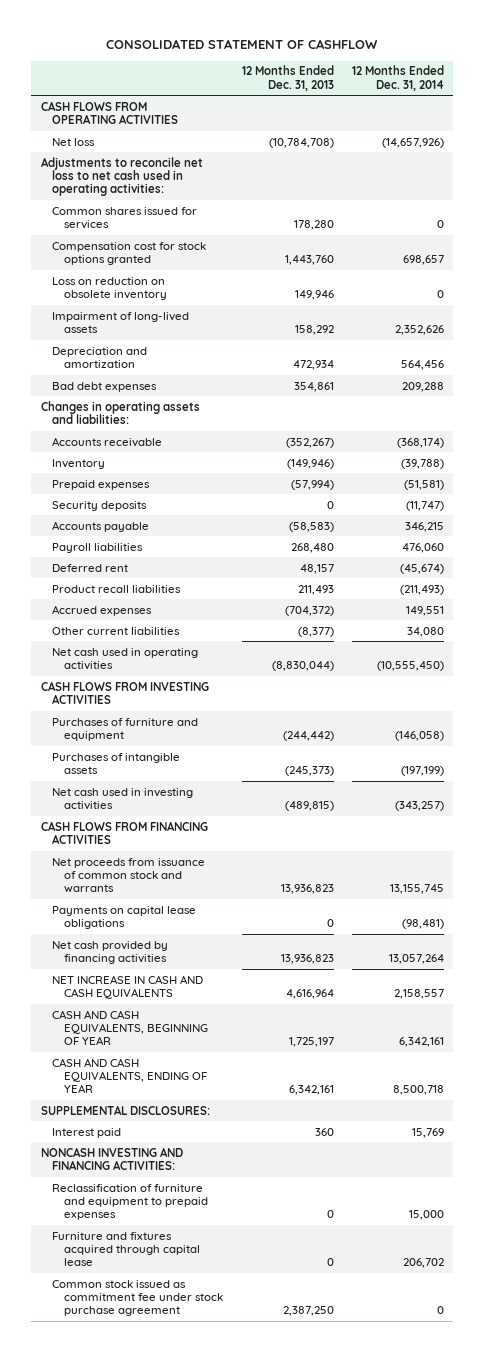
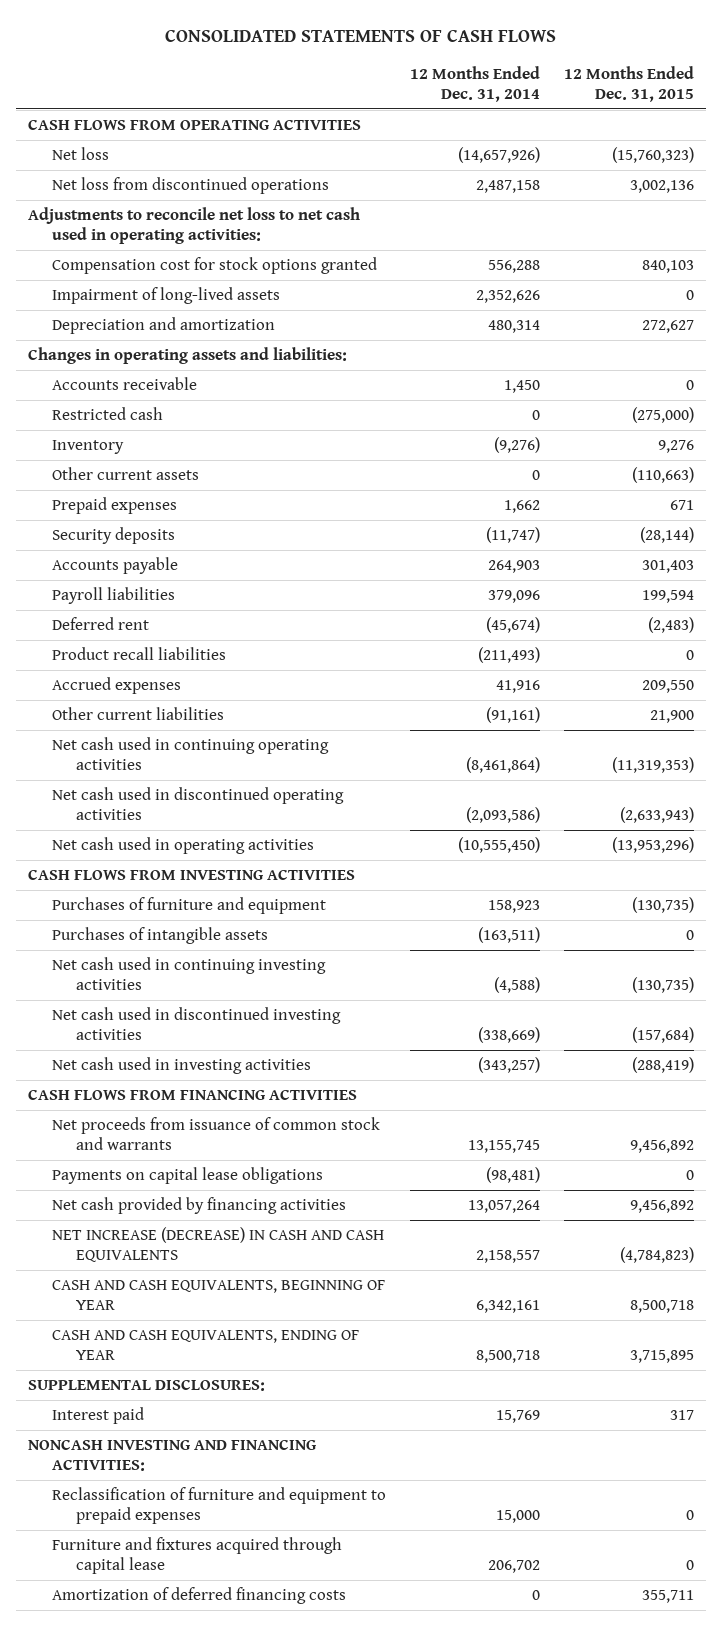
[106,39,379,50] CONSOLIDATED STATEMENT OF CASHFLOW -> [165,29,557,43] CONSOLIDATED STATEMENTS OF CASH FLOWS
[241,65,334,91] 12 Months Ended Dec. 31, 2013 -> none
none -> [563,65,694,102] 12 Months Ended Dec. 31, 2015
none -> [52,177,330,195] Net loss from discontinued operations
[52,206,198,230] Common shares issued for services -> none
[52,276,168,301] Loss on reduction on obsolete inventory -> none
[403,255,445,266] 698,657 -> [488,260,541,274] 556,288
[52,381,158,392] Bad debt expenses -> none
[401,360,445,371] 564,456 -> [488,320,541,334] 480,314
[397,437,445,448] (368,174) -> [504,380,541,394] 1,450
none -> [52,407,164,421] Restricted cash
[401,458,445,469] (39,788) -> [494,437,541,454] (9,276)
none -> [52,467,200,481] Other current assets
[404,479,445,490] (51,581) -> [504,500,541,514] 1,662
[405,521,445,532] 346,215 -> [488,560,541,574] 264,903
[402,542,445,553] 476,060 -> [488,590,541,604] 379,096
[406,605,445,616] 149,551 -> [496,680,541,694] 41,916
[407,626,445,637] 34,080 -> [486,707,541,724] (91,161)
none -> [52,737,330,770] Net cash used in continuing operating activities
none -> [52,787,345,820] Net cash used in discontinued operating activities
[395,731,445,742] (146,058) -> [488,900,541,914] 158,923
[401,766,445,777] (197,199) -> [478,927,541,944] (163,511)
none -> [52,957,327,990] Net cash used in continuing investing activities
none -> [52,1007,342,1040] Net cash used in discontinued investing activities
[52,974,204,1000] NET INCREASE IN CASH AND CASH EQUIVALENTS -> [52,1227,385,1262] NET INCREASE (DECREASE) IN CASH AND CASH EQUIVALENTS
[52,1279,224,1317] Common stock issued as commitment fee under stock purchase agreement -> none
none -> [52,1587,347,1605] Amortization of deferred financing costs

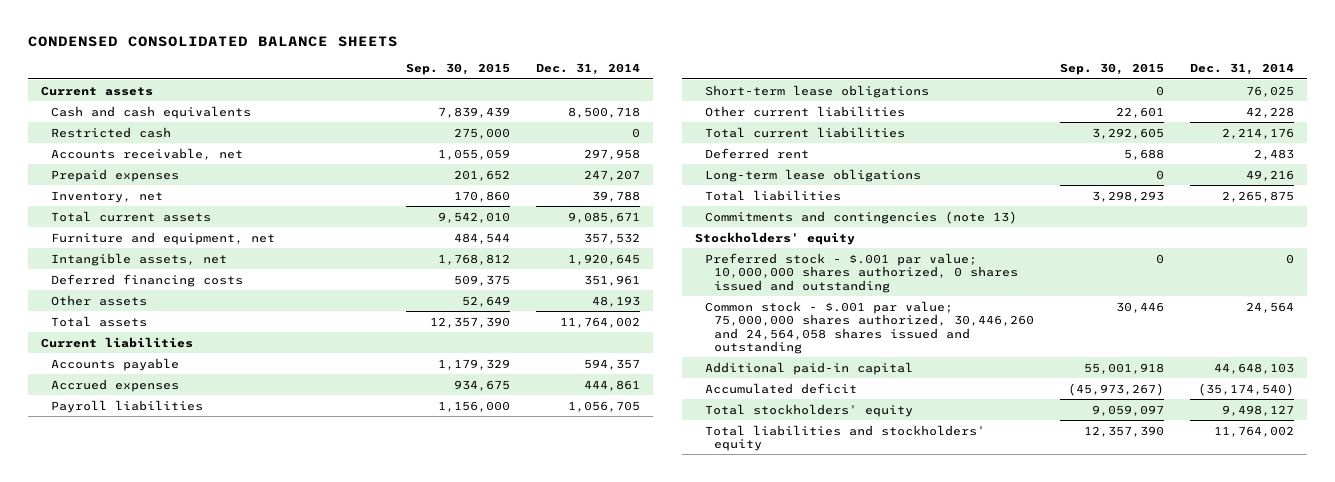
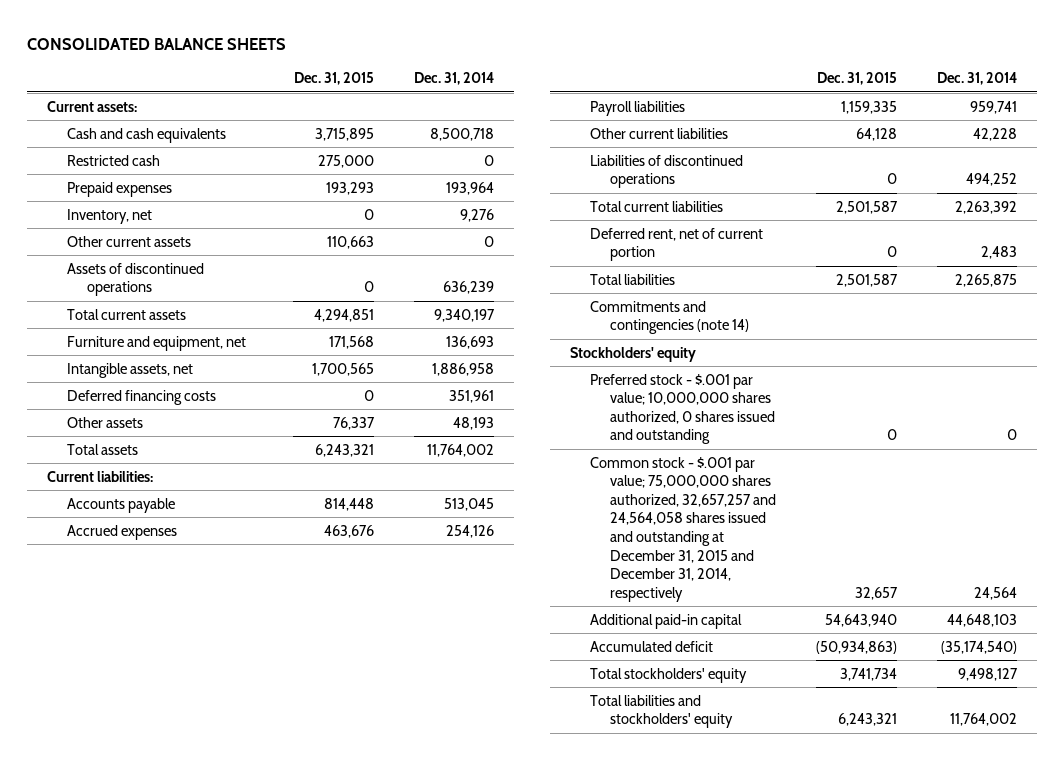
[28,36,399,48] CONDENSED CONSOLIDATED BALANCE SHEETS -> [27,38,287,51] CONSOLIDATED BALANCE SHEETS
[406,63,511,76] Sep. 30, 2015 -> none
none -> [294,72,375,86] Dec. 31, 2015
[40,85,153,96] Current assets -> [47,100,138,112] Current assets:
[50,147,243,160] Accounts receivable, net -> none
[583,169,640,181] 247,207 -> [446,181,495,195] 193,964
[591,190,640,202] 39,788 -> [460,208,495,222] 9,276
none -> [67,235,192,247] Other current assets
none -> [67,262,205,297] Assets of discontinued operations
[567,211,640,223] 9,085,671 -> [434,308,496,322] 9,340,197
[583,232,640,244] 357,532 -> [446,335,495,349] 136,693
[567,253,640,265] 1,920,645 -> [432,362,495,376] 1,886,958
[704,84,929,98] Short-term lease obligations -> none
[40,336,193,348] Current liabilities -> [47,470,154,482] Current liabilities:
[583,358,640,370] 594,357 -> [444,497,495,511] 513,045
[583,379,640,391] 444,861 -> [446,524,495,538] 254,126
[567,400,640,412] 1,056,705 -> [969,100,1017,114] 959,741
[704,168,921,182] Long-term lease obligations -> none
none -> [590,154,744,189] Liabilities of discontinued operations
[1221,127,1294,139] 2,214,176 -> [954,200,1017,214] 2,263,392
[704,147,809,159] Deferred rent -> [590,227,764,262] Deferred rent, net of current portion
[704,210,1017,224] Commitments and contingencies (note 13) -> [590,300,750,335] Commitments and contingencies (note 14)
[704,300,1035,355] Common stock - $.001 par value; 75,000,000 shares authorized, 30,446,260 and 24,564,058 shares issued and outstanding -> [590,456,777,602] Common stock - $.001 par value; 75,000,000 shares authorized, 32,657,257 and 24,564,058 shares issued and outstanding at December 31, 2015 and December 31, 2014, respectively

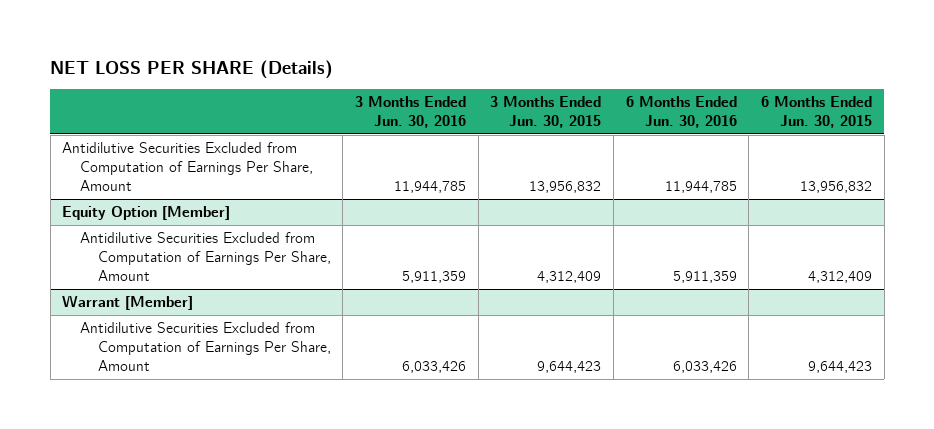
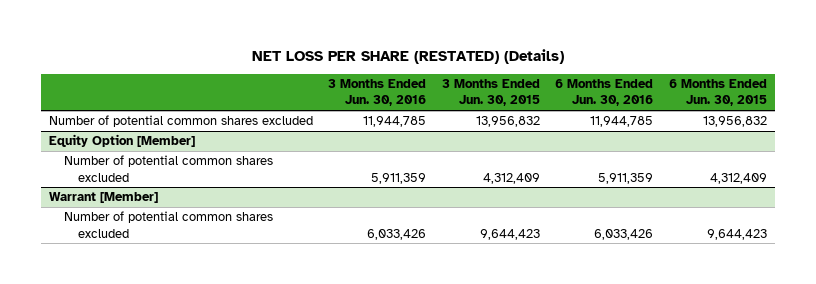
[50,59,334,79] NET LOSS PER SHARE (Details) -> [251,48,564,64] NET LOSS PER SHARE (RESTATED) (Details)
[62,142,314,191] Antidilutive Securities Excluded from Computation of Earnings Per Share, Amount -> [48,115,313,128] Number of potential common shares excluded
[80,232,331,281] Antidilutive Securities Excluded from Computation of Earnings Per Share, Amount -> [63,155,273,182] Number of potential common shares excluded
[80,322,331,371] Antidilutive Securities Excluded from Computation of Earnings Per Share, Amount -> [63,211,273,238] Number of potential common shares excluded

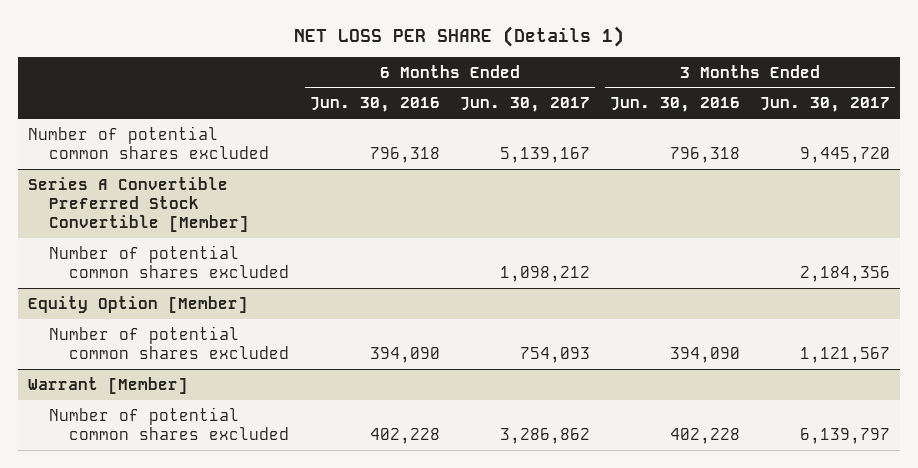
[251,48,564,64] NET LOSS PER SHARE (RESTATED) (Details) -> [294,25,625,47] NET LOSS PER SHARE (Details 1)
[441,78,540,107] 3 Months Ended Jun. 30, 2015 -> none
[668,78,767,107] 6 Months Ended Jun. 30, 2015 -> none
none -> [459,97,590,113] Jun. 30, 2017
none -> [759,97,890,113] Jun. 30, 2017
[363,116,427,128] 11,944,785 -> [669,147,740,164] 796,318
[590,116,654,128] 11,944,785 -> [369,147,440,164] 796,318
none -> [28,176,249,233] Series A Convertible Preferred Stock Convertible [Member]
none -> [48,244,290,279] Number of potential common shares excluded
[371,172,427,184] 5,911,359 -> [669,347,740,364] 394,090
[598,172,654,184] 5,911,359 -> [369,347,440,364] 394,090
[367,228,427,240] 6,033,426 -> [669,428,740,445] 402,228
[594,228,654,240] 6,033,426 -> [369,428,440,445] 402,228

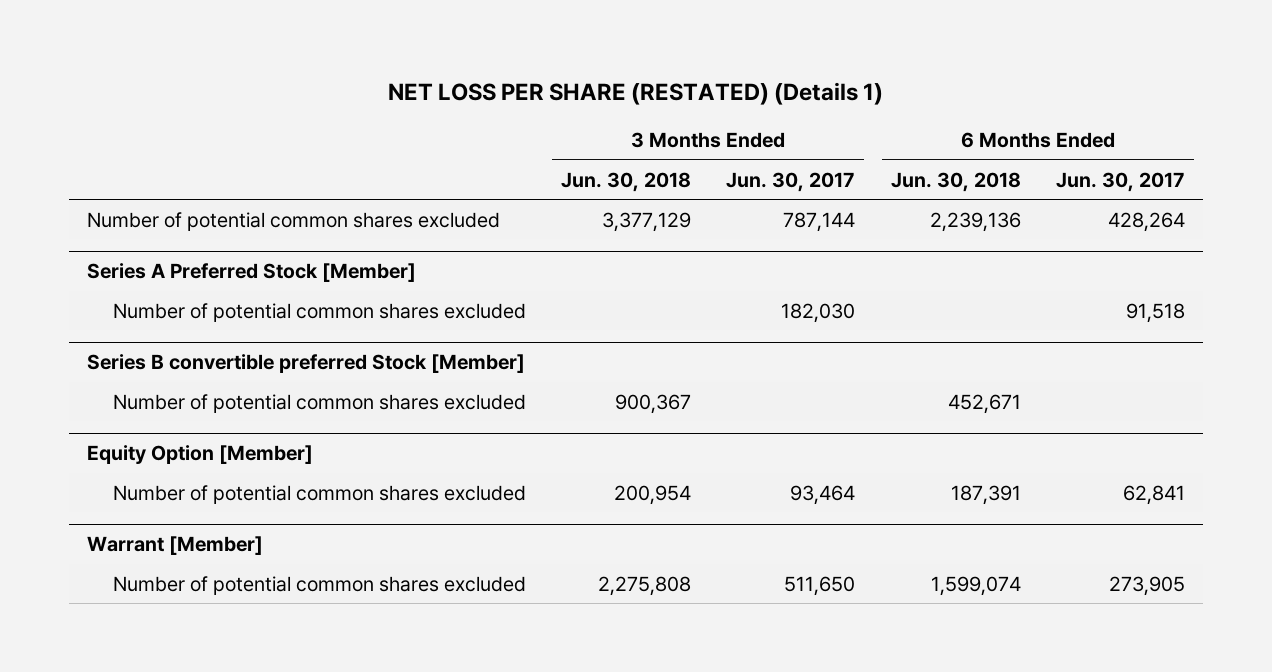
[294,25,625,47] NET LOSS PER SHARE (Details 1) -> [387,82,883,106] NET LOSS PER SHARE (RESTATED) (Details 1)
[309,97,440,113] Jun. 30, 2016 -> none
[609,97,740,113] Jun. 30, 2016 -> none
none -> [560,171,691,192] Jun. 30, 2018
none -> [890,171,1021,192] Jun. 30, 2018
[499,147,590,164] 5,139,167 -> [1107,211,1185,232] 428,264
[799,147,890,164] 9,445,720 -> [783,211,856,232] 787,144
[28,176,249,233] Series A Convertible Preferred Stock Convertible [Member] -> [86,263,416,283] Series A Preferred Stock [Member]
[499,266,590,283] 1,098,212 -> [1125,302,1185,323] 91,518
[799,266,890,283] 2,184,356 -> [781,302,856,323] 182,030
none -> [86,354,525,374] Series B convertible preferred Stock [Member]
none -> [112,393,526,413] Number of potential common shares excluded
[519,347,590,364] 754,093 -> [1122,484,1185,505] 62,841
[799,347,890,364] 1,121,567 -> [790,484,856,505] 93,464
[499,428,590,445] 3,286,862 -> [1108,575,1185,596] 273,905
[799,428,890,445] 6,139,797 -> [784,575,856,596] 511,650

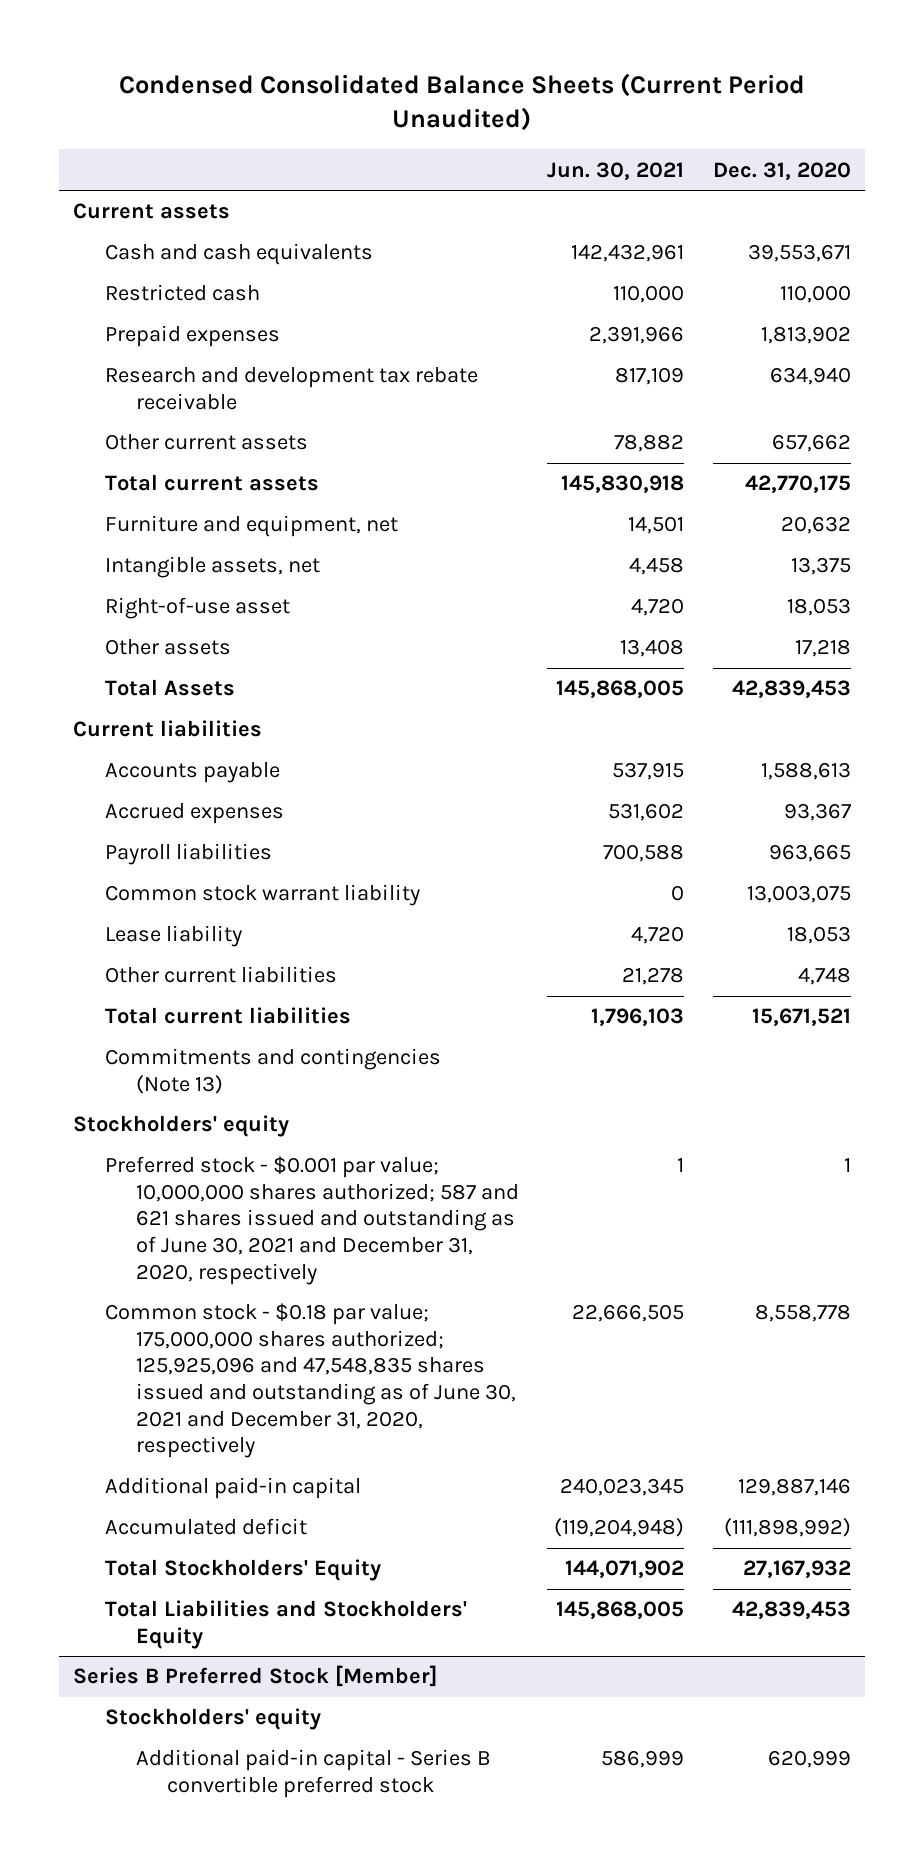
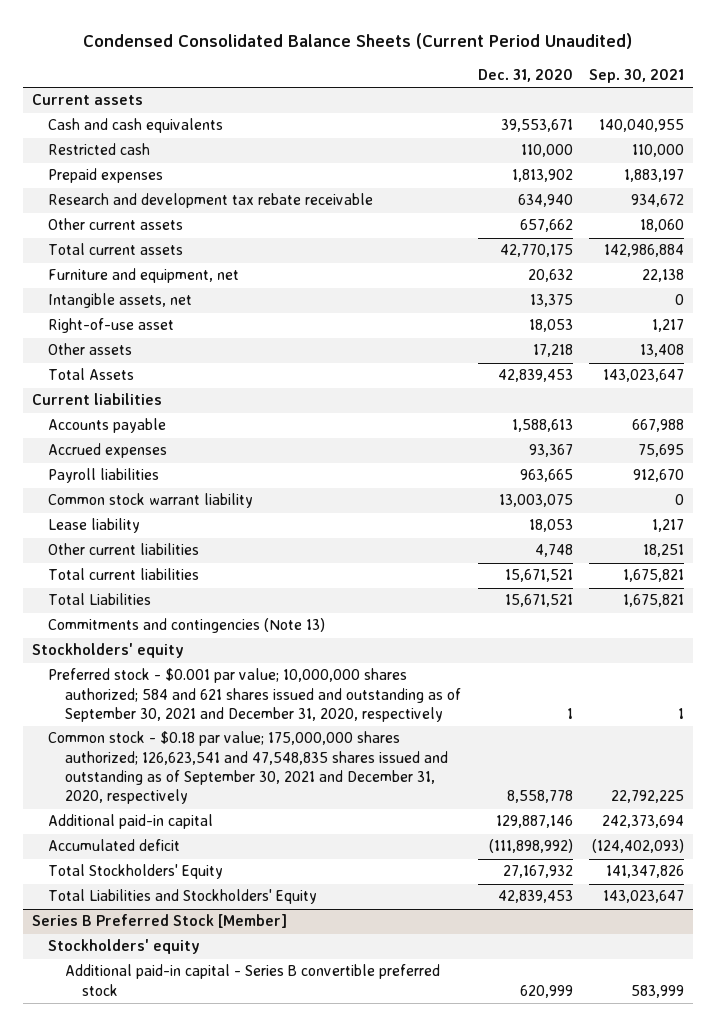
[547,161,685,180] Jun. 30, 2021 -> none
none -> [589,68,685,83] Sep. 30, 2021
none -> [48,593,152,606] Total Liabilities
[104,1156,520,1285] Preferred stock - $0.001 par value; 10,000,000 shares authorized; 587 and 621 shares issued and outstanding as of June 30, 2021 and December 31, 2020, respectively -> [48,668,462,723] Preferred stock - $0.001 par value; 10,000,000 shares authorized; 584 and 621 shares issued and outstanding as of September 30, 2021 and December 31, 2020, respectively
[104,1303,517,1459] Common stock - $0.18 par value; 175,000,000 shares authorized; 125,925,096 and 47,548,835 shares issued and outstanding as of June 30, 2021 and December 31, 2020, respectively -> [48,731,449,805] Common stock - $0.18 par value; 175,000,000 shares authorized; 126,623,541 and 47,548,835 shares issued and outstanding as of September 30, 2021 and December 31, 2020, respectively

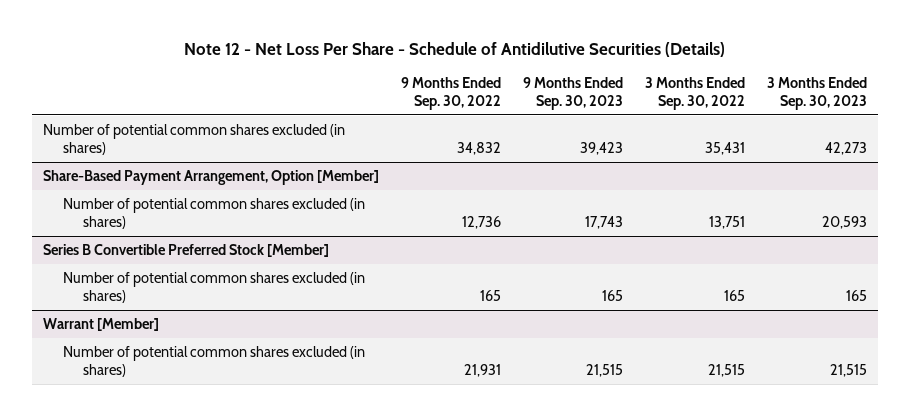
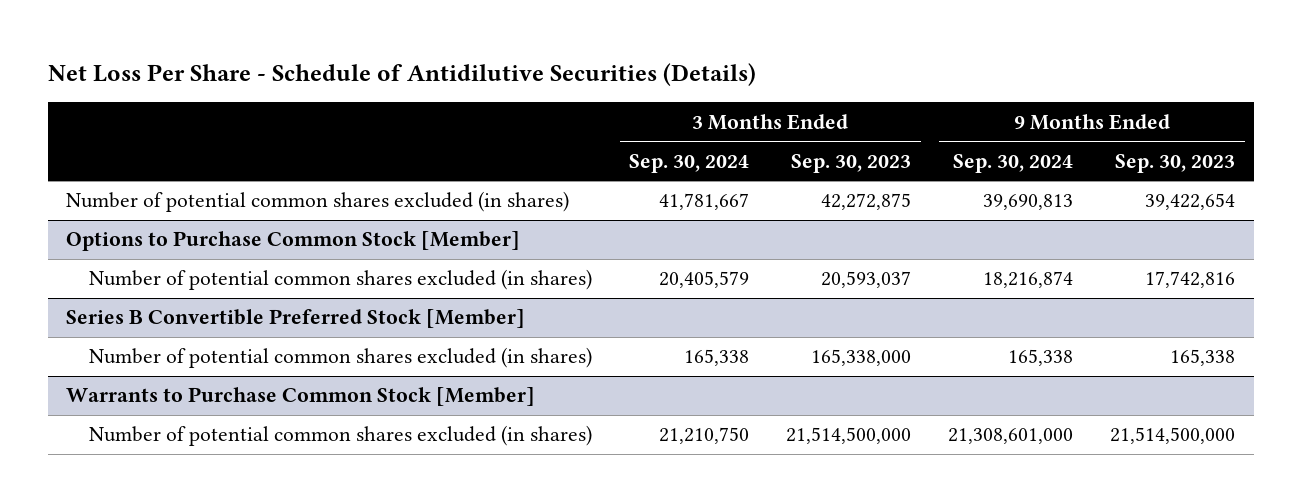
[184,41,726,57] Note 12 - Net Loss Per Share - Schedule of Antidilutive Securities (Details) -> [47,62,756,86] Net Loss Per Share - Schedule of Antidilutive Securities (Details)
[401,77,502,111] 9 Months Ended Sep. 30, 2022 -> none
[645,77,746,111] 3 Months Ended Sep. 30, 2022 -> none
none -> [629,153,750,173] Sep. 30, 2024
none -> [953,153,1074,173] Sep. 30, 2024
[580,141,624,155] 39,423 -> [1145,193,1236,211] 39,422,654
[825,141,868,155] 42,273 -> [821,193,912,211] 42,272,875
[43,169,380,185] Share-Based Payment Arrangement, Option [Member] -> [66,231,521,252] Options to Purchase Common Stock [Member]
[585,215,624,229] 17,743 -> [1145,271,1236,289] 17,742,816
[822,215,868,229] 20,593 -> [821,271,912,289] 20,593,037
[602,289,624,301] 165 -> [1170,349,1236,367] 165,338
[846,289,868,301] 165 -> [811,349,912,367] 165,338,000
[43,317,160,331] Warrant [Member] -> [66,387,536,407] Warrants to Purchase Common Stock [Member]
[586,363,624,377] 21,515 -> [1110,427,1236,445] 21,514,500,000
[830,363,868,377] 21,515 -> [786,427,912,445] 21,514,500,000

